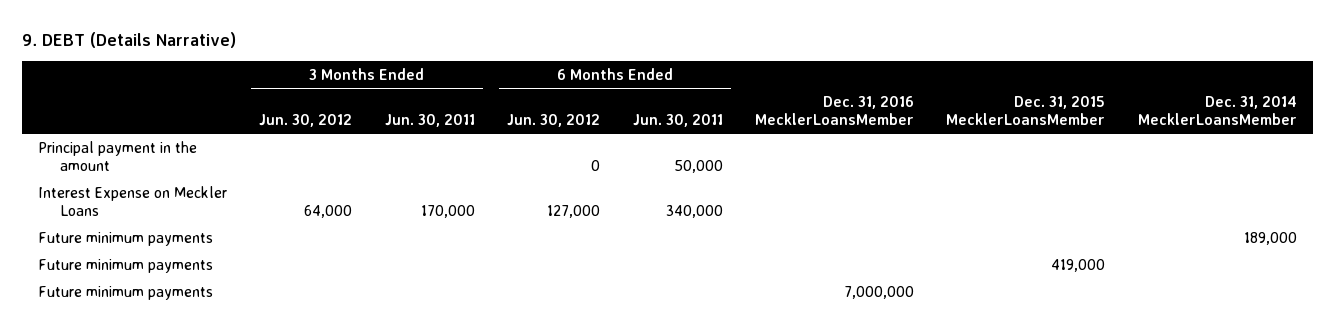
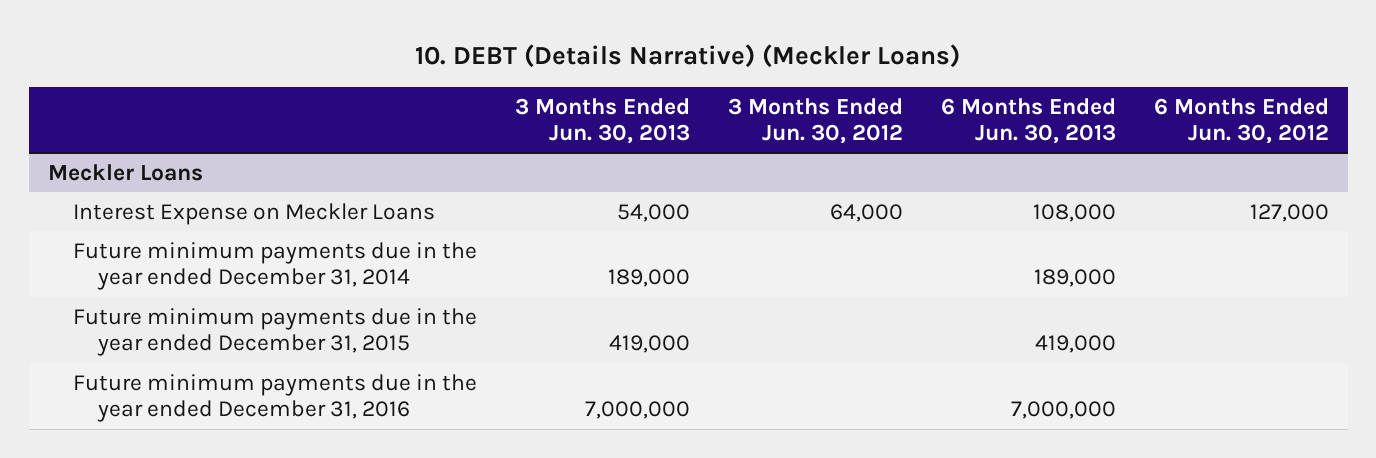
[21,31,236,48] 9. DEBT (Details Narrative) -> [415,43,961,68] 10. DEBT (Details Narrative) (Meckler Loans)
[384,114,475,128] Jun. 30, 2011 -> none
[632,114,723,128] Jun. 30, 2011 -> none
[754,95,914,126] Dec. 31, 2016 MecklerLoansMember -> none
[946,95,1106,126] Dec. 31, 2015 MecklerLoansMember -> none
[1137,95,1297,126] Dec. 31, 2014 MecklerLoansMember -> none
none -> [514,97,690,144] 3 Months Ended Jun. 30, 2013
none -> [940,97,1116,144] 6 Months Ended Jun. 30, 2013
[38,140,198,171] Principal payment in the amount -> none
none -> [47,163,203,181] Meckler Loans
[38,231,214,246] Future minimum payments -> [72,241,477,291] Future minimum payments due in the year ended December 31, 2014
[38,258,214,273] Future minimum payments -> [72,307,477,357] Future minimum payments due in the year ended December 31, 2015
[38,285,214,300] Future minimum payments -> [72,373,477,423] Future minimum payments due in the year ended December 31, 2016

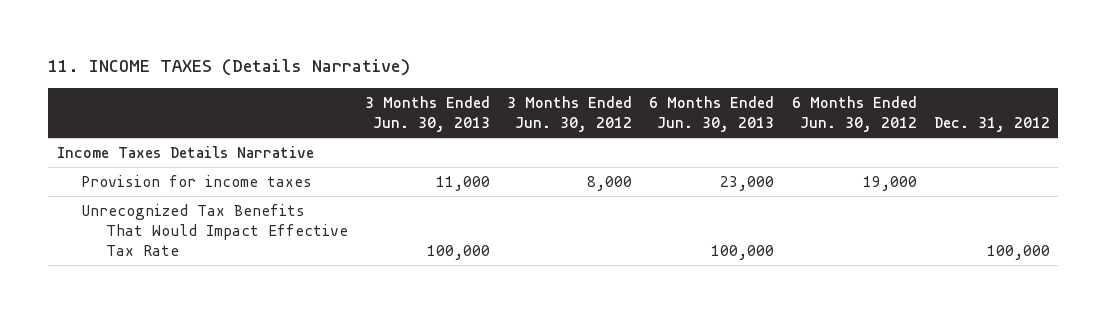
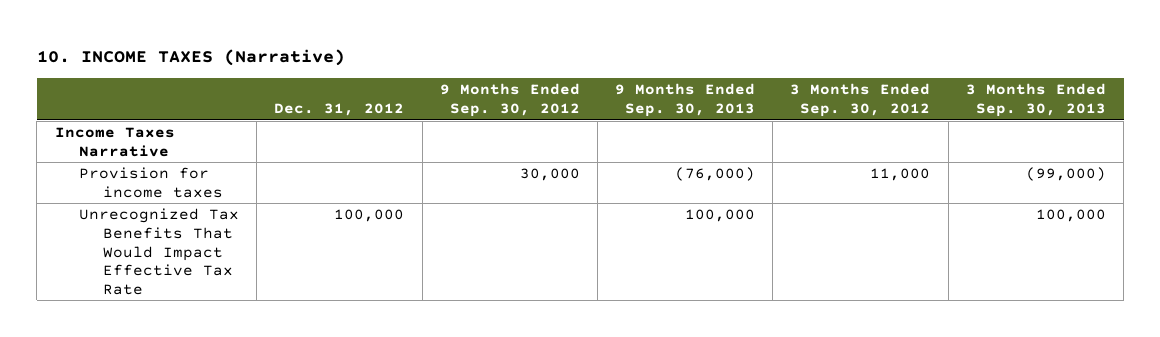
[48,59,411,77] 11. INCOME TAXES (Details Narrative) -> [36,49,345,67] 10. INCOME TAXES (Narrative)
[365,95,491,132] 3 Months Ended Jun. 30, 2013 -> none
[507,95,633,132] 3 Months Ended Jun. 30, 2012 -> none
[649,95,775,132] 6 Months Ended Jun. 30, 2013 -> none
[791,95,917,132] 6 Months Ended Jun. 30, 2012 -> none
none -> [439,83,580,118] 9 Months Ended Sep. 30, 2012
none -> [615,83,756,118] 9 Months Ended Sep. 30, 2013
none -> [790,83,931,118] 3 Months Ended Sep. 30, 2012
none -> [965,83,1106,118] 3 Months Ended Sep. 30, 2013
[56,146,314,159] Income Taxes Details Narrative -> [54,127,175,157] Income Taxes Narrative

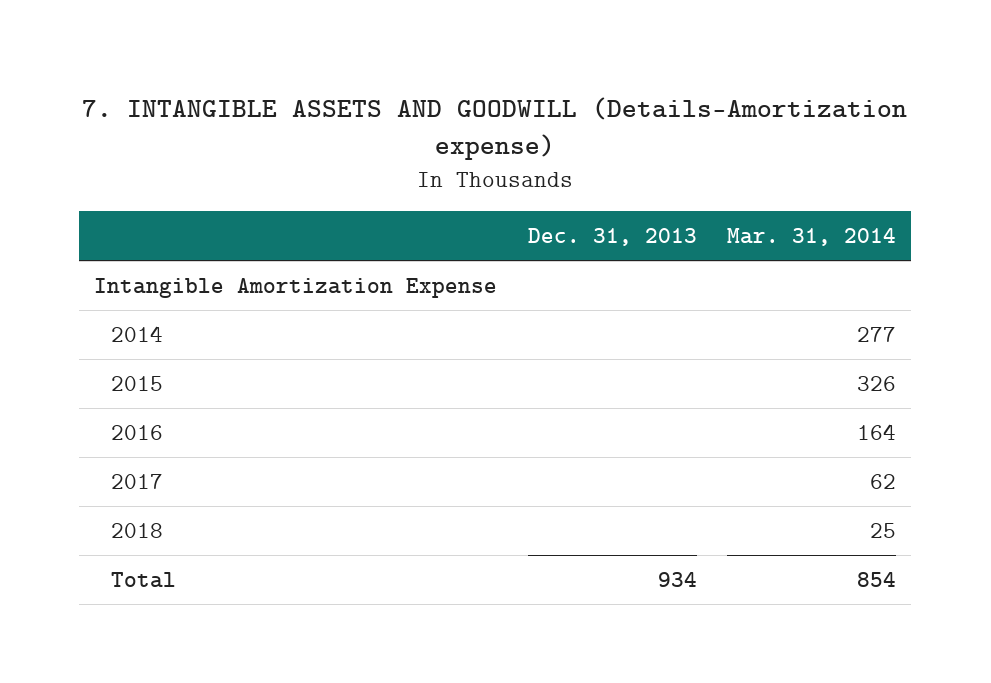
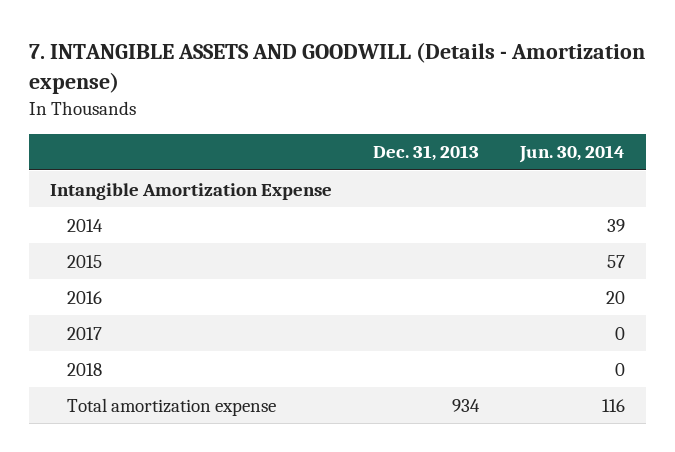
[82,96,908,161] 7. INTANGIBLE ASSETS AND GOODWILL (Details-Amortization expense) -> [29,41,646,94] 7. INTANGIBLE ASSETS AND GOODWILL (Details - Amortization expense)
[727,227,897,246] Mar. 31, 2014 -> none
none -> [518,145,625,164] Jun. 30, 2014
[111,571,177,588] Total -> [67,397,277,416] Total amortization expense

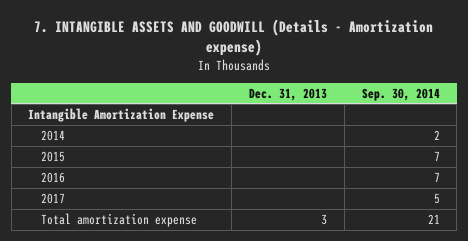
[518,145,625,164] Jun. 30, 2014 -> none
none -> [361,87,440,101] Sep. 30, 2014
[67,362,103,376] 2018 -> none
[451,398,480,412] 934 -> [321,213,328,225] 3

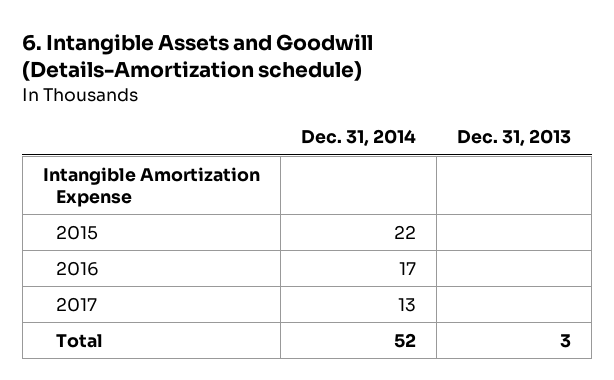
[34,18,434,56] 7. INTANGIBLE ASSETS AND GOODWILL (Details - Amortization expense) -> [22,33,374,82] 6. Intangible Assets and Goodwill (Details-Amortization schedule)
[361,87,440,101] Sep. 30, 2014 -> none
none -> [301,129,417,147] Dec. 31, 2014
[41,129,66,141] 2014 -> none
[41,212,198,227] Total amortization expense -> [55,333,103,348] Total

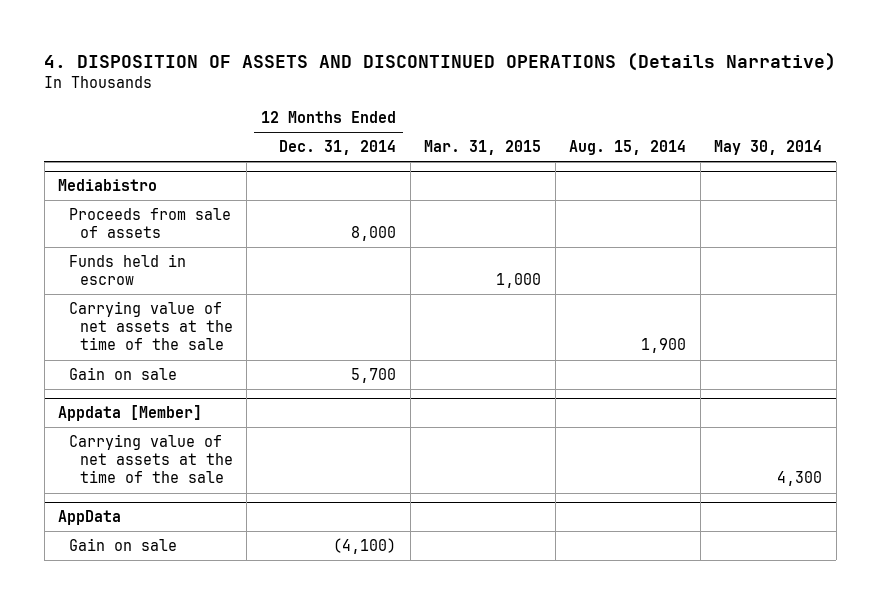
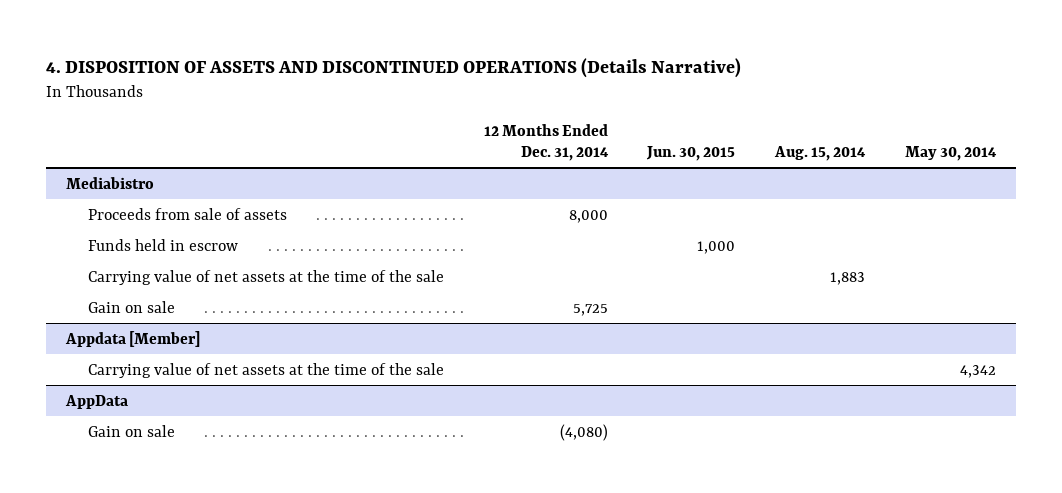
[424,140,542,156] Mar. 31, 2015 -> none
none -> [646,145,736,161] Jun. 30, 2015
[641,338,687,354] 1,900 -> [830,271,866,285] 1,883
[351,368,397,384] 5,700 -> [572,303,608,316] 5,725
[777,471,823,487] 4,300 -> [959,364,996,378] 4,342
[333,538,397,555] (4,100) -> [559,423,608,441] (4,080)

